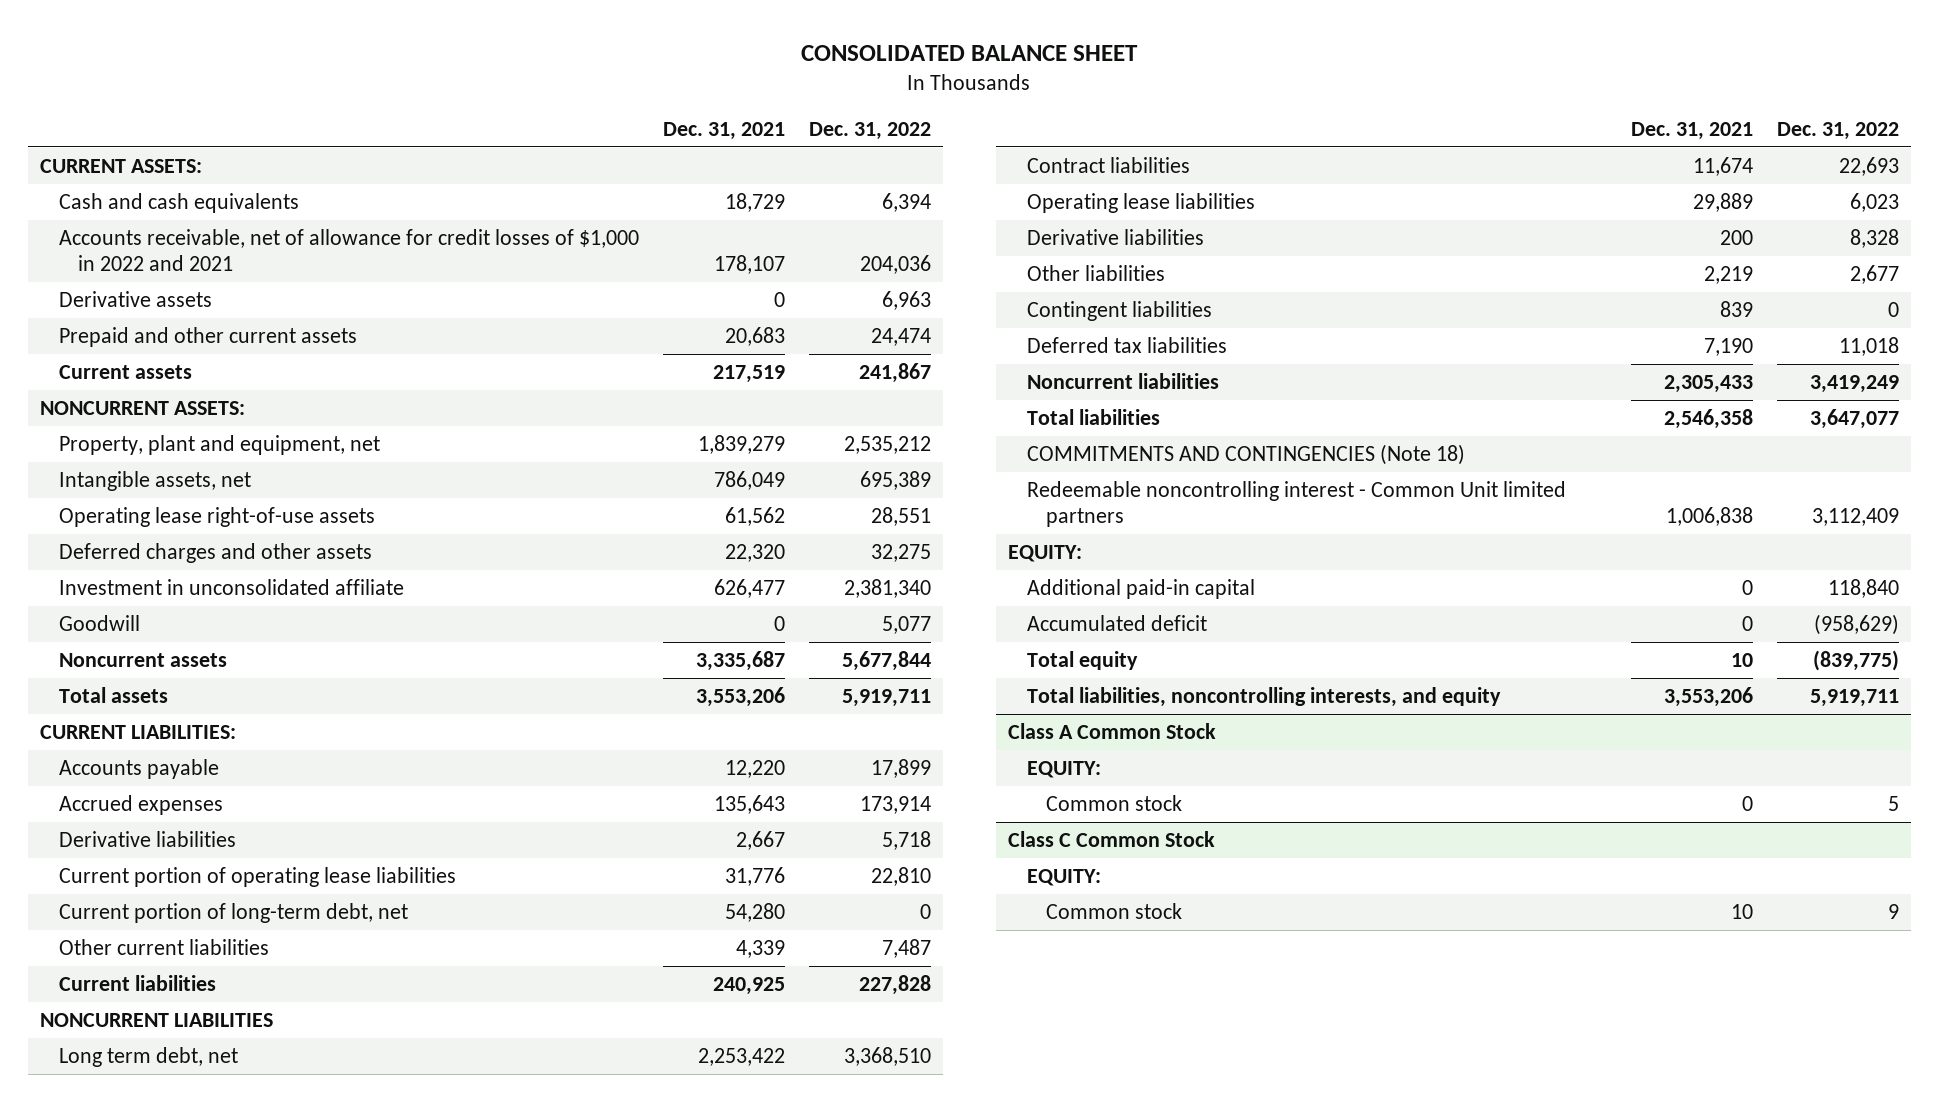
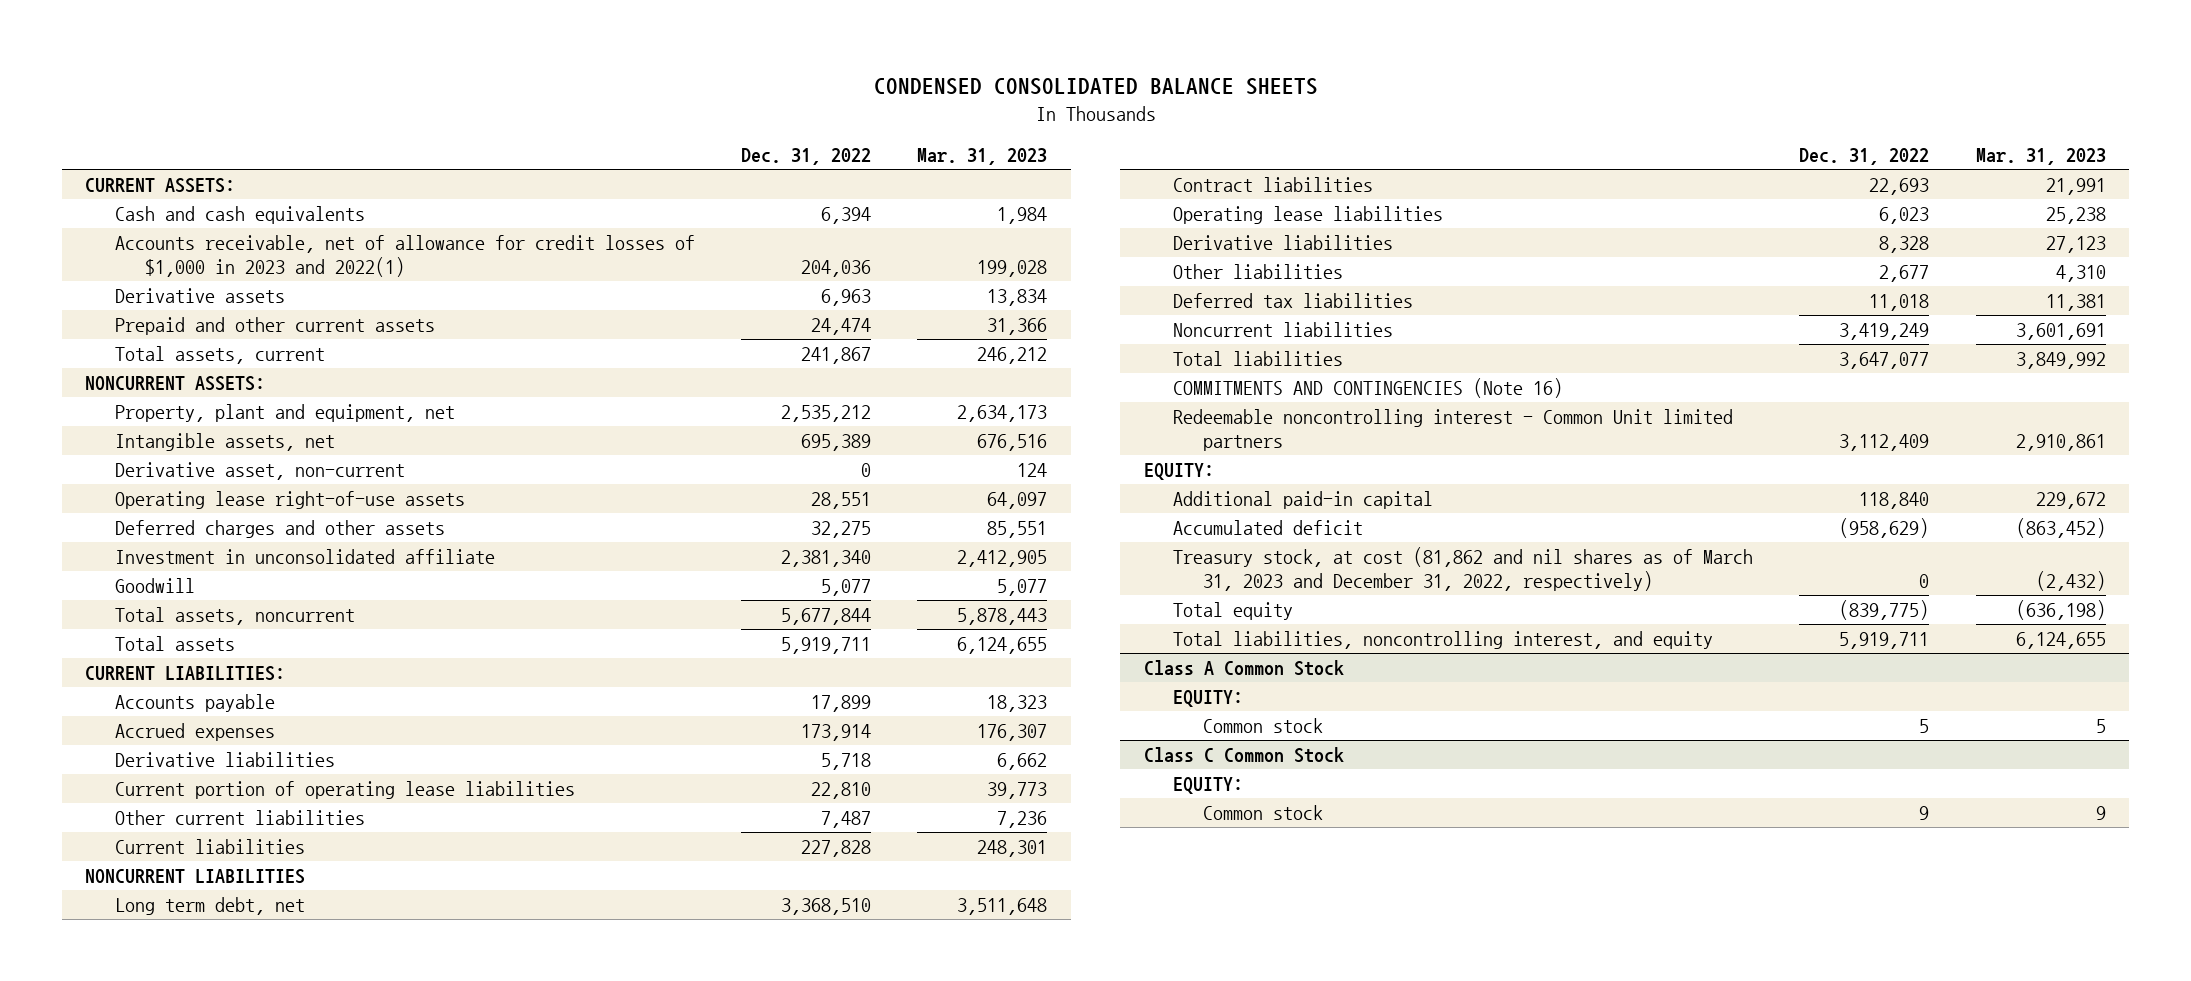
[801,44,1139,61] CONSOLIDATED BALANCE SHEET -> [873,78,1318,96] CONDENSED CONSOLIDATED BALANCE SHEETS
[662,121,785,140] Dec. 31, 2021 -> none
none -> [917,148,1048,166] Mar. 31, 2023
[58,228,639,272] Accounts receivable, net of allowance for credit losses of $1,000 in 2022 and 2021 -> [115,235,696,278] Accounts receivable, net of allowance for credit losses of $1,000 in 2023 and 2022(1)
[58,364,192,379] Current assets -> [115,346,326,365] Total assets, current
none -> [115,462,406,481] Derivative asset, non-current
[58,652,227,667] Noncurrent assets -> [115,607,356,626] Total assets, noncurrent
[58,902,408,923] Current portion of long-term debt, net -> none
[1027,300,1213,321] Contingent liabilities -> none
[1027,443,1466,465] COMMITMENTS AND CONTINGENCIES (Note 18) -> [1173,378,1564,399] COMMITMENTS AND CONTINGENCIES (Note 16)
none -> [1173,547,1754,592] Treasury stock, at cost (81,862 and nil shares as of March 31, 2023 and December 31, 2022, respectively)
[1027,686,1502,707] Total liabilities, noncontrolling interests, and equity -> [1173,631,1714,650] Total liabilities, noncontrolling interest, and equity

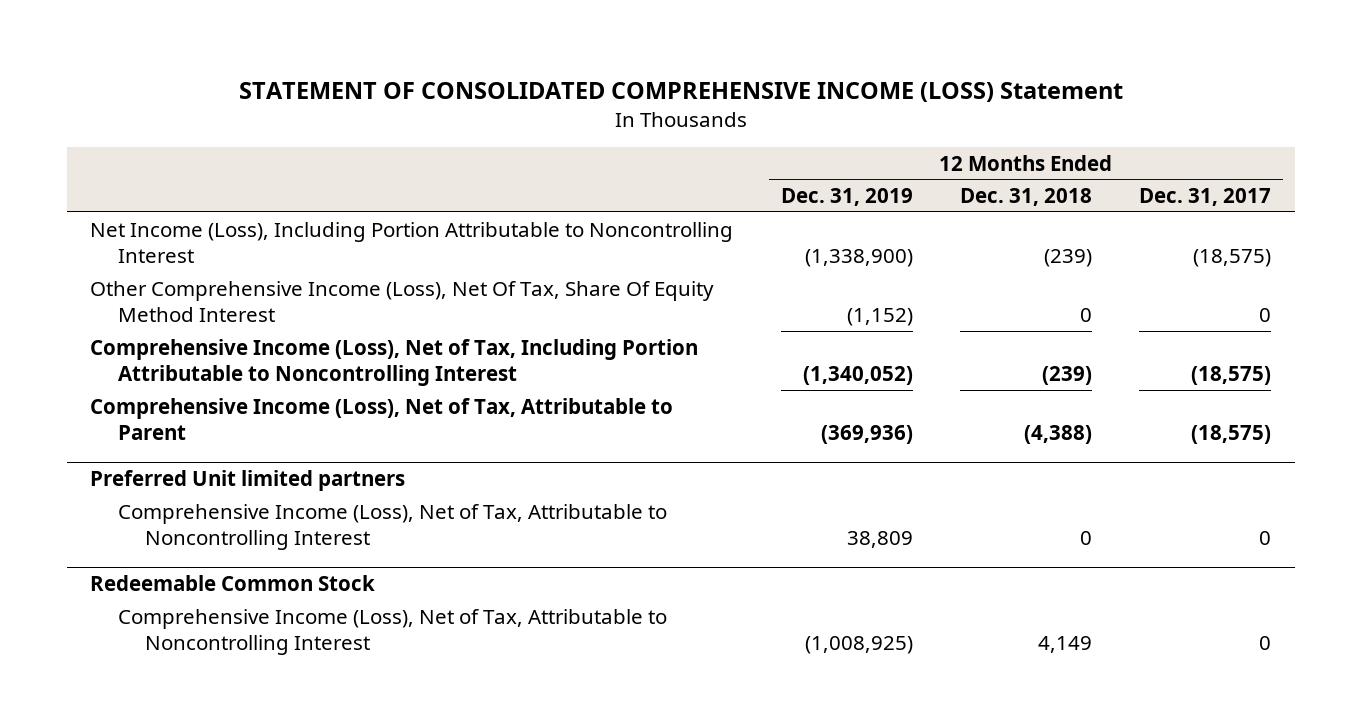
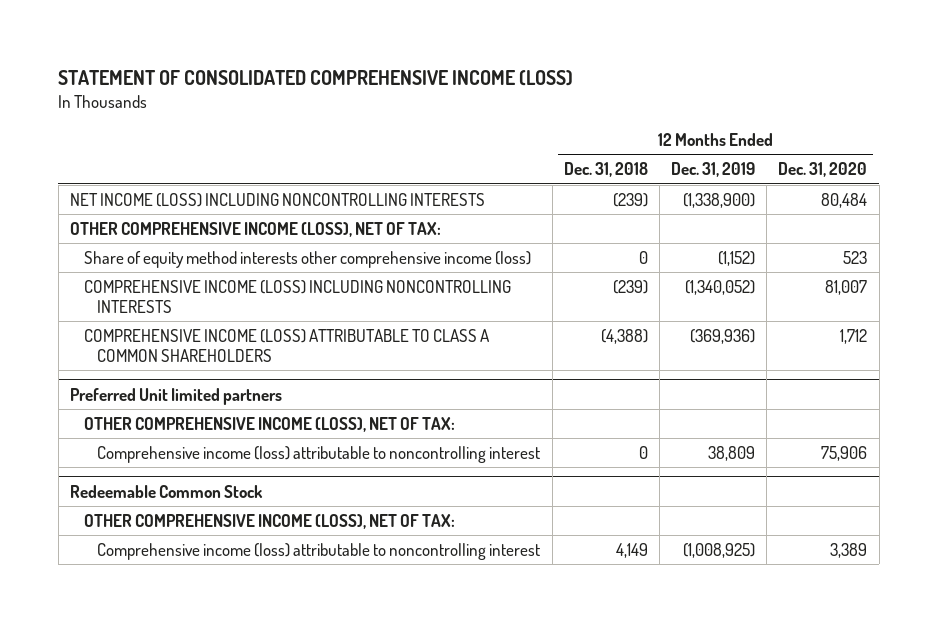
[238,81,1123,102] STATEMENT OF CONSOLIDATED COMPREHENSIVE INCOME (LOSS) Statement -> [58,69,574,86] STATEMENT OF CONSOLIDATED COMPREHENSIVE INCOME (LOSS)
[1139,188,1272,207] Dec. 31, 2017 -> none
none -> [778,162,868,178] Dec. 31, 2020
[90,221,734,264] Net Income (Loss), Including Portion Attributable to Noncontrolling Interest -> [69,192,485,207] NET INCOME (LOSS) INCLUDING NONCONTROLLING INTERESTS
none -> [69,221,441,237] OTHER COMPREHENSIVE INCOME (LOSS), NET OF TAX:
[90,280,715,323] Other Comprehensive Income (Loss), Net Of Tax, Share Of Equity Method Interest -> [83,250,531,268] Share of equity method interests other comprehensive income (loss)
[90,338,699,387] Comprehensive Income (Loss), Net of Tax, Including Portion Attributable to Noncontrolling Interest -> [83,279,511,313] COMPREHENSIVE INCOME (LOSS) INCLUDING NONCONTROLLING INTERESTS
[90,397,674,441] Comprehensive Income (Loss), Net of Tax, Attributable to Parent -> [83,328,490,362] COMPREHENSIVE INCOME (LOSS) ATTRIBUTABLE TO CLASS A COMMON SHAREHOLDERS
none -> [83,416,455,432] OTHER COMPREHENSIVE INCOME (LOSS), NET OF TAX:
[117,503,667,551] Comprehensive Income (Loss), Net of Tax, Attributable to Noncontrolling Interest -> [97,445,541,463] Comprehensive income (loss) attributable to noncontrolling interest
none -> [83,513,455,529] OTHER COMPREHENSIVE INCOME (LOSS), NET OF TAX:
[117,608,667,656] Comprehensive Income (Loss), Net of Tax, Attributable to Noncontrolling Interest -> [97,542,541,560] Comprehensive income (loss) attributable to noncontrolling interest

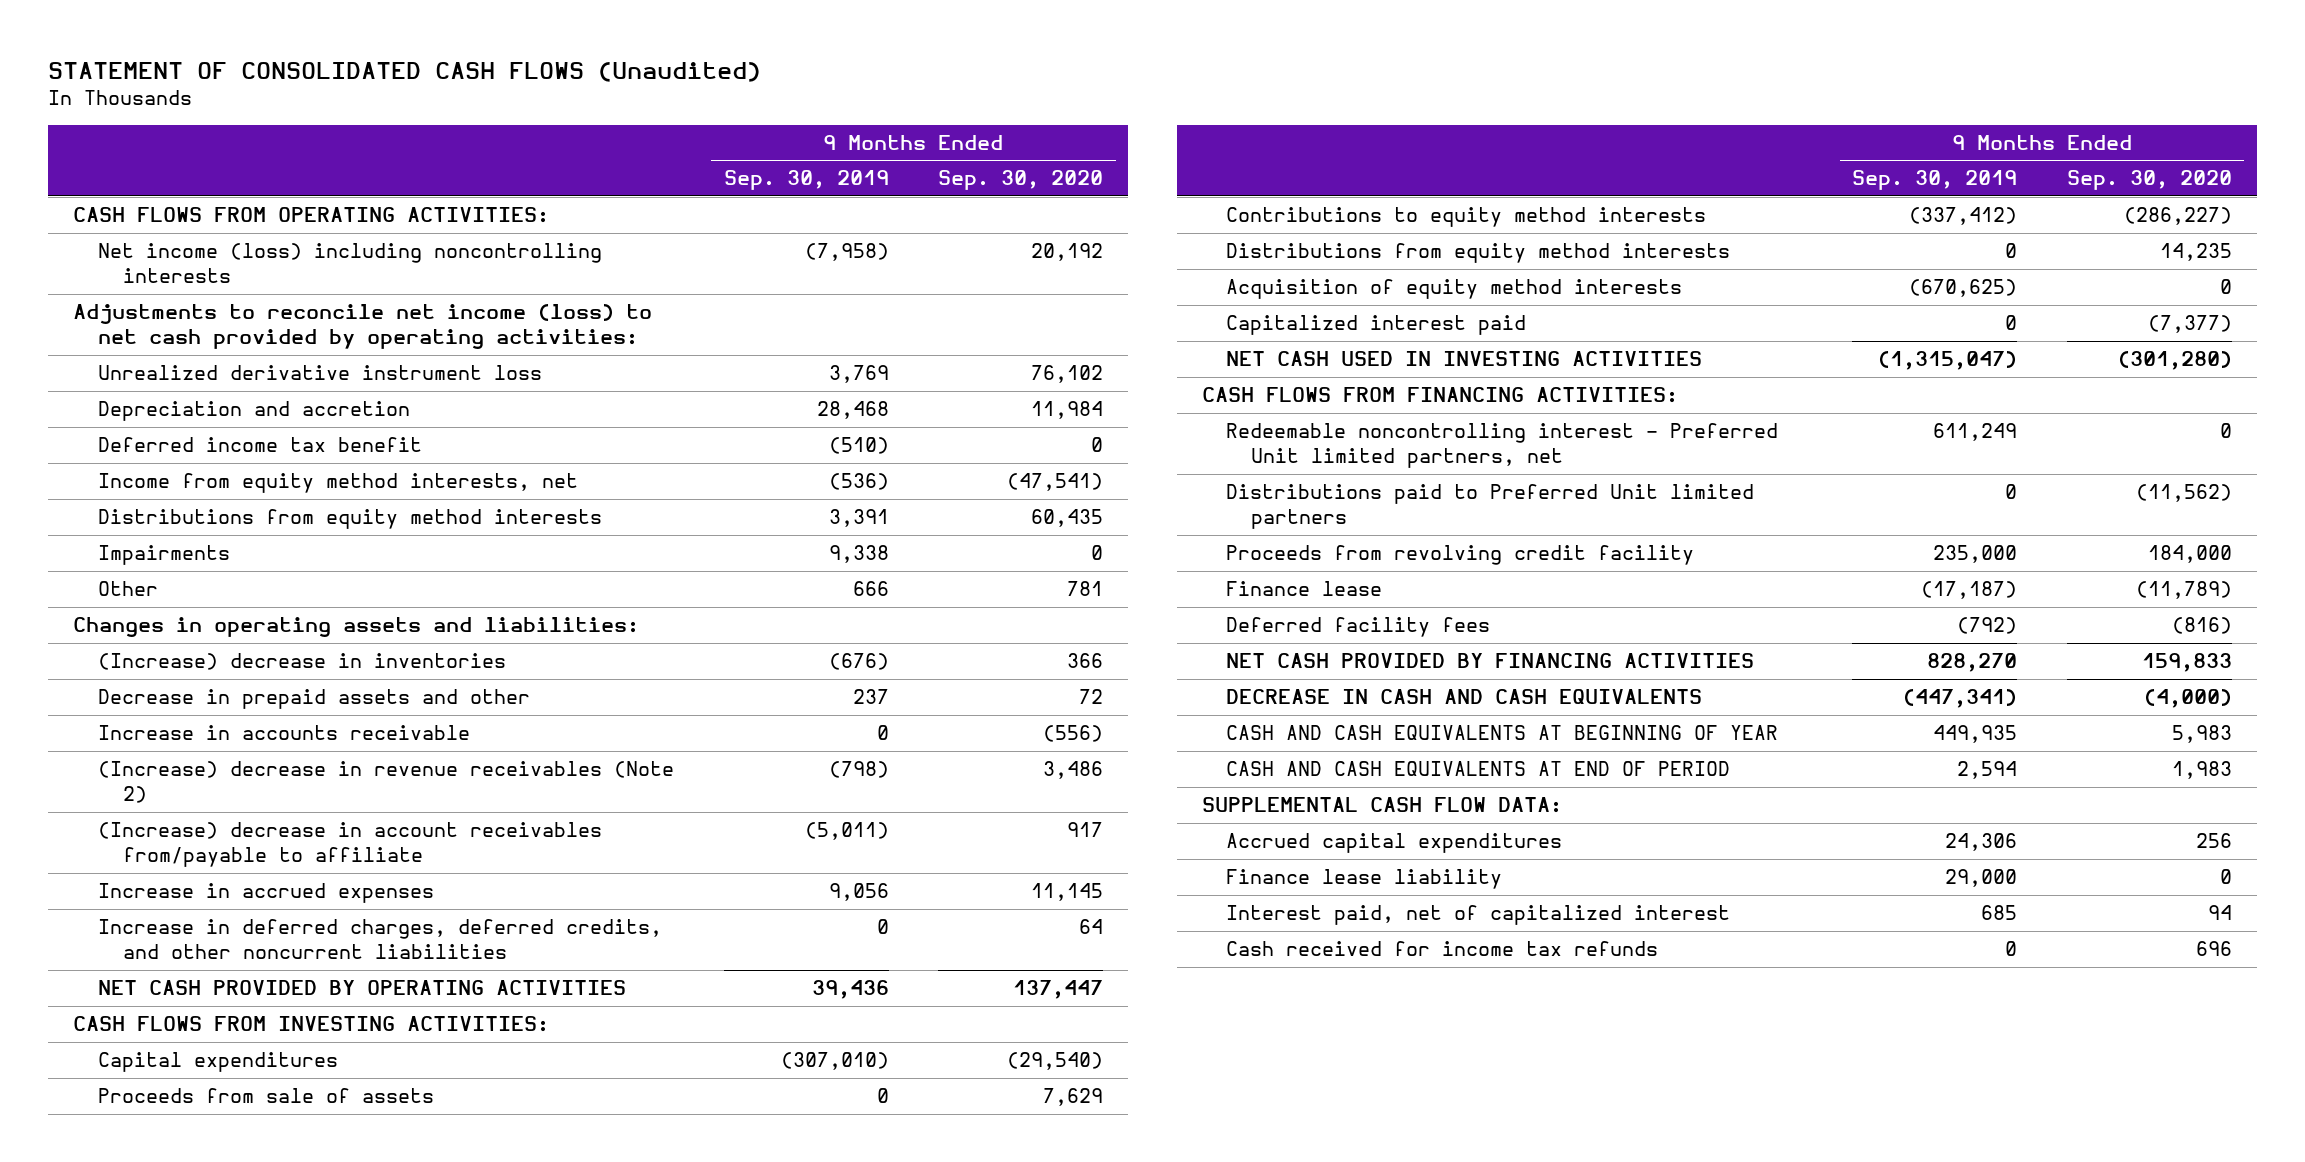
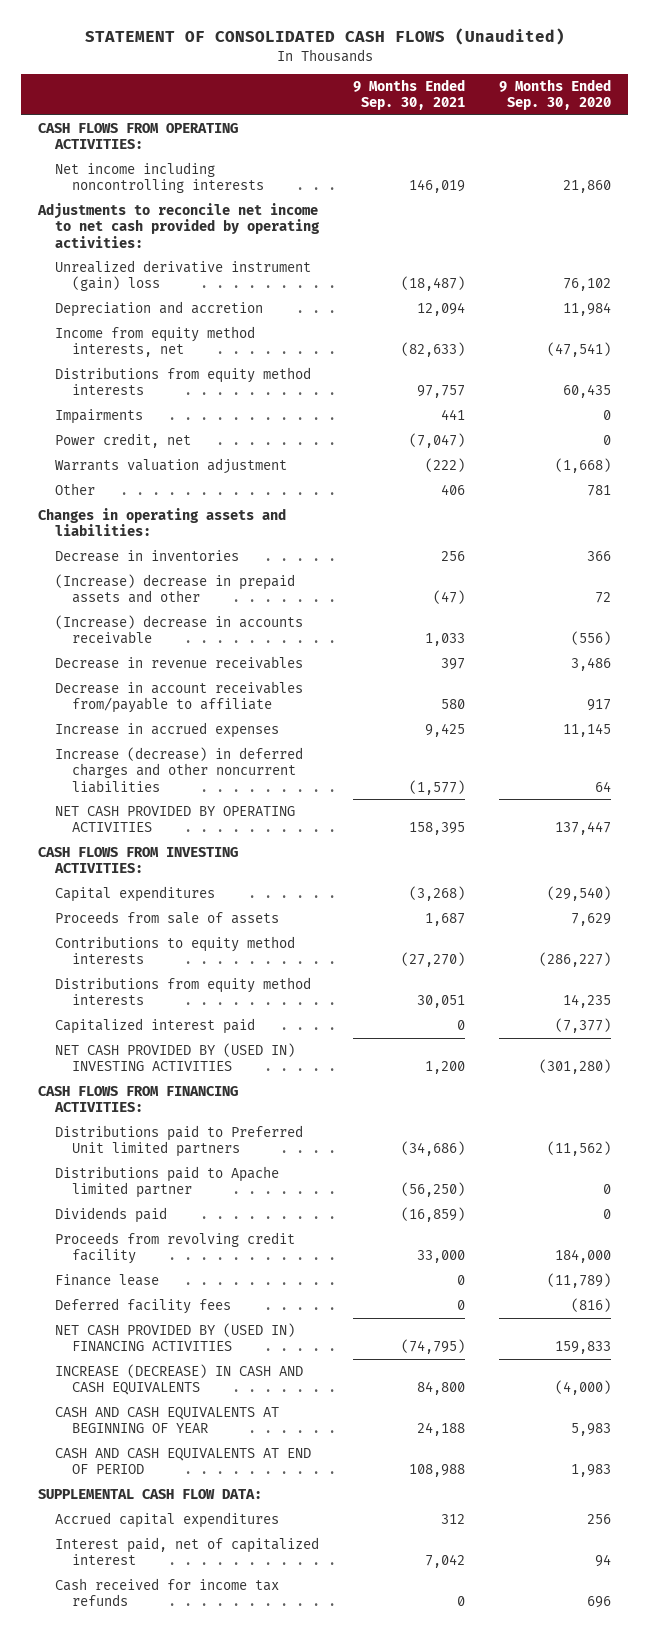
[723,170,889,191] Sep. 30, 2019 -> none
none -> [353,78,466,111] 9 Months Ended Sep. 30, 2021
[97,243,602,284] Net income (loss) including noncontrolling interests -> [55,162,265,194] Net income including noncontrolling interests
[1031,243,1104,262] 20,192 -> [563,180,612,194] 21,860
[73,304,653,350] Adjustments to reconcile net income (loss) to net cash provided by operating activities: -> [37,203,321,248] Adjustments to reconcile net income to net cash provided by operating activities:
[97,365,542,381] Unrealized derivative instrument loss -> [55,260,312,292] Unrealized derivative instrument (gain) loss
[97,437,422,453] Deferred income tax benefit -> none
none -> [55,433,192,449] Power credit, net
none -> [55,458,288,475] Warrants valuation adjustment
[97,653,506,671] (Increase) decrease in inventories -> [55,550,240,563] Decrease in inventories
[97,689,530,710] Decrease in prepaid assets and other -> [55,574,296,604] (Increase) decrease in prepaid assets and other
[97,725,470,741] Increase in accounts receivable -> [55,615,304,645] (Increase) decrease in accounts receivable
[97,761,674,804] (Increase) decrease in revenue receivables (Note 2) -> [55,656,304,670] Decrease in revenue receivables
[97,822,602,868] (Increase) decrease in account receivables from/payable to affiliate -> [55,681,304,714] Decrease in account receivables from/payable to affiliate
[97,919,662,960] Increase in deferred charges, deferred credits, and other noncurrent liabilities -> [55,747,304,793] Increase (decrease) in deferred charges and other noncurrent liabilities
[1226,279,1683,300] Acquisition of equity method interests -> none
[1226,351,1703,367] NET CASH USED IN INVESTING ACTIVITIES -> [55,1043,296,1072] NET CASH PROVIDED BY (USED IN) INVESTING ACTIVITIES
[1226,423,1779,469] Redeemable noncontrolling interest - Preferred Unit limited partners, net -> none
none -> [55,1166,280,1199] Distributions paid to Apache limited partner
none -> [55,1207,168,1224] Dividends paid
[1226,653,1755,669] NET CASH PROVIDED BY FINANCING ACTIVITIES -> [55,1323,296,1352] NET CASH PROVIDED BY (USED IN) FINANCING ACTIVITIES
[1226,689,1703,705] DECREASE IN CASH AND CASH EQUIVALENTS -> [55,1364,304,1396] INCREASE (DECREASE) IN CASH AND CASH EQUIVALENTS
[1226,869,1503,890] Finance lease liability -> none

